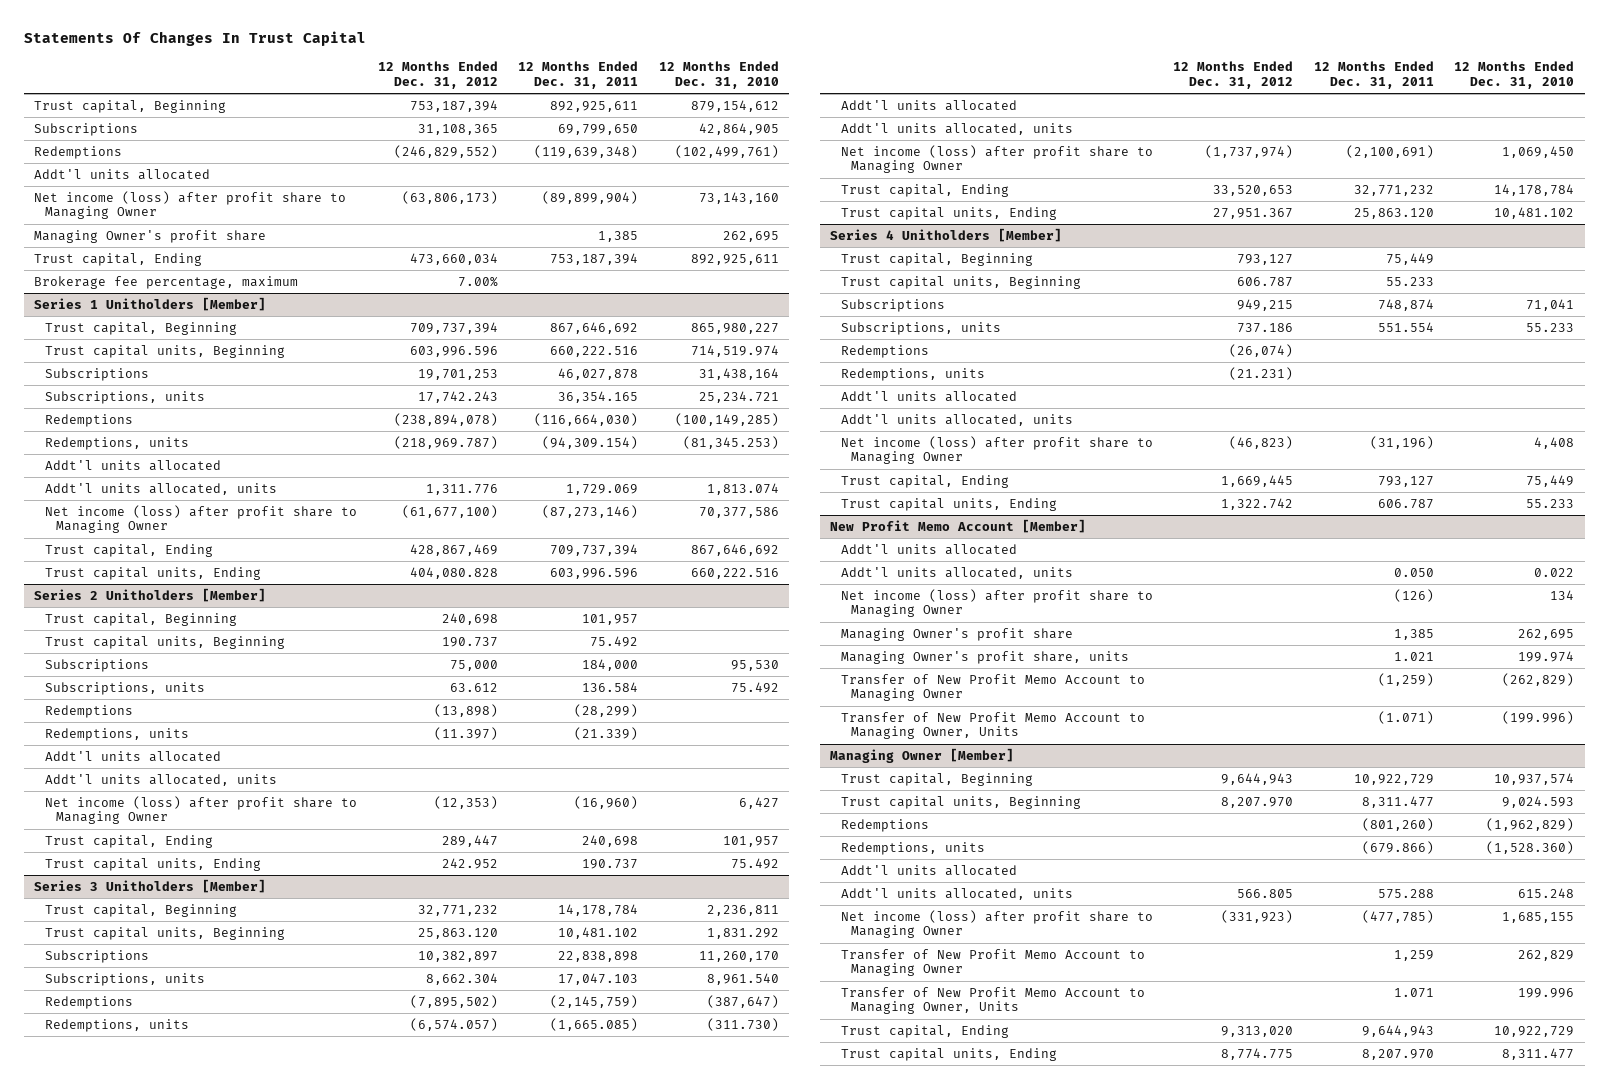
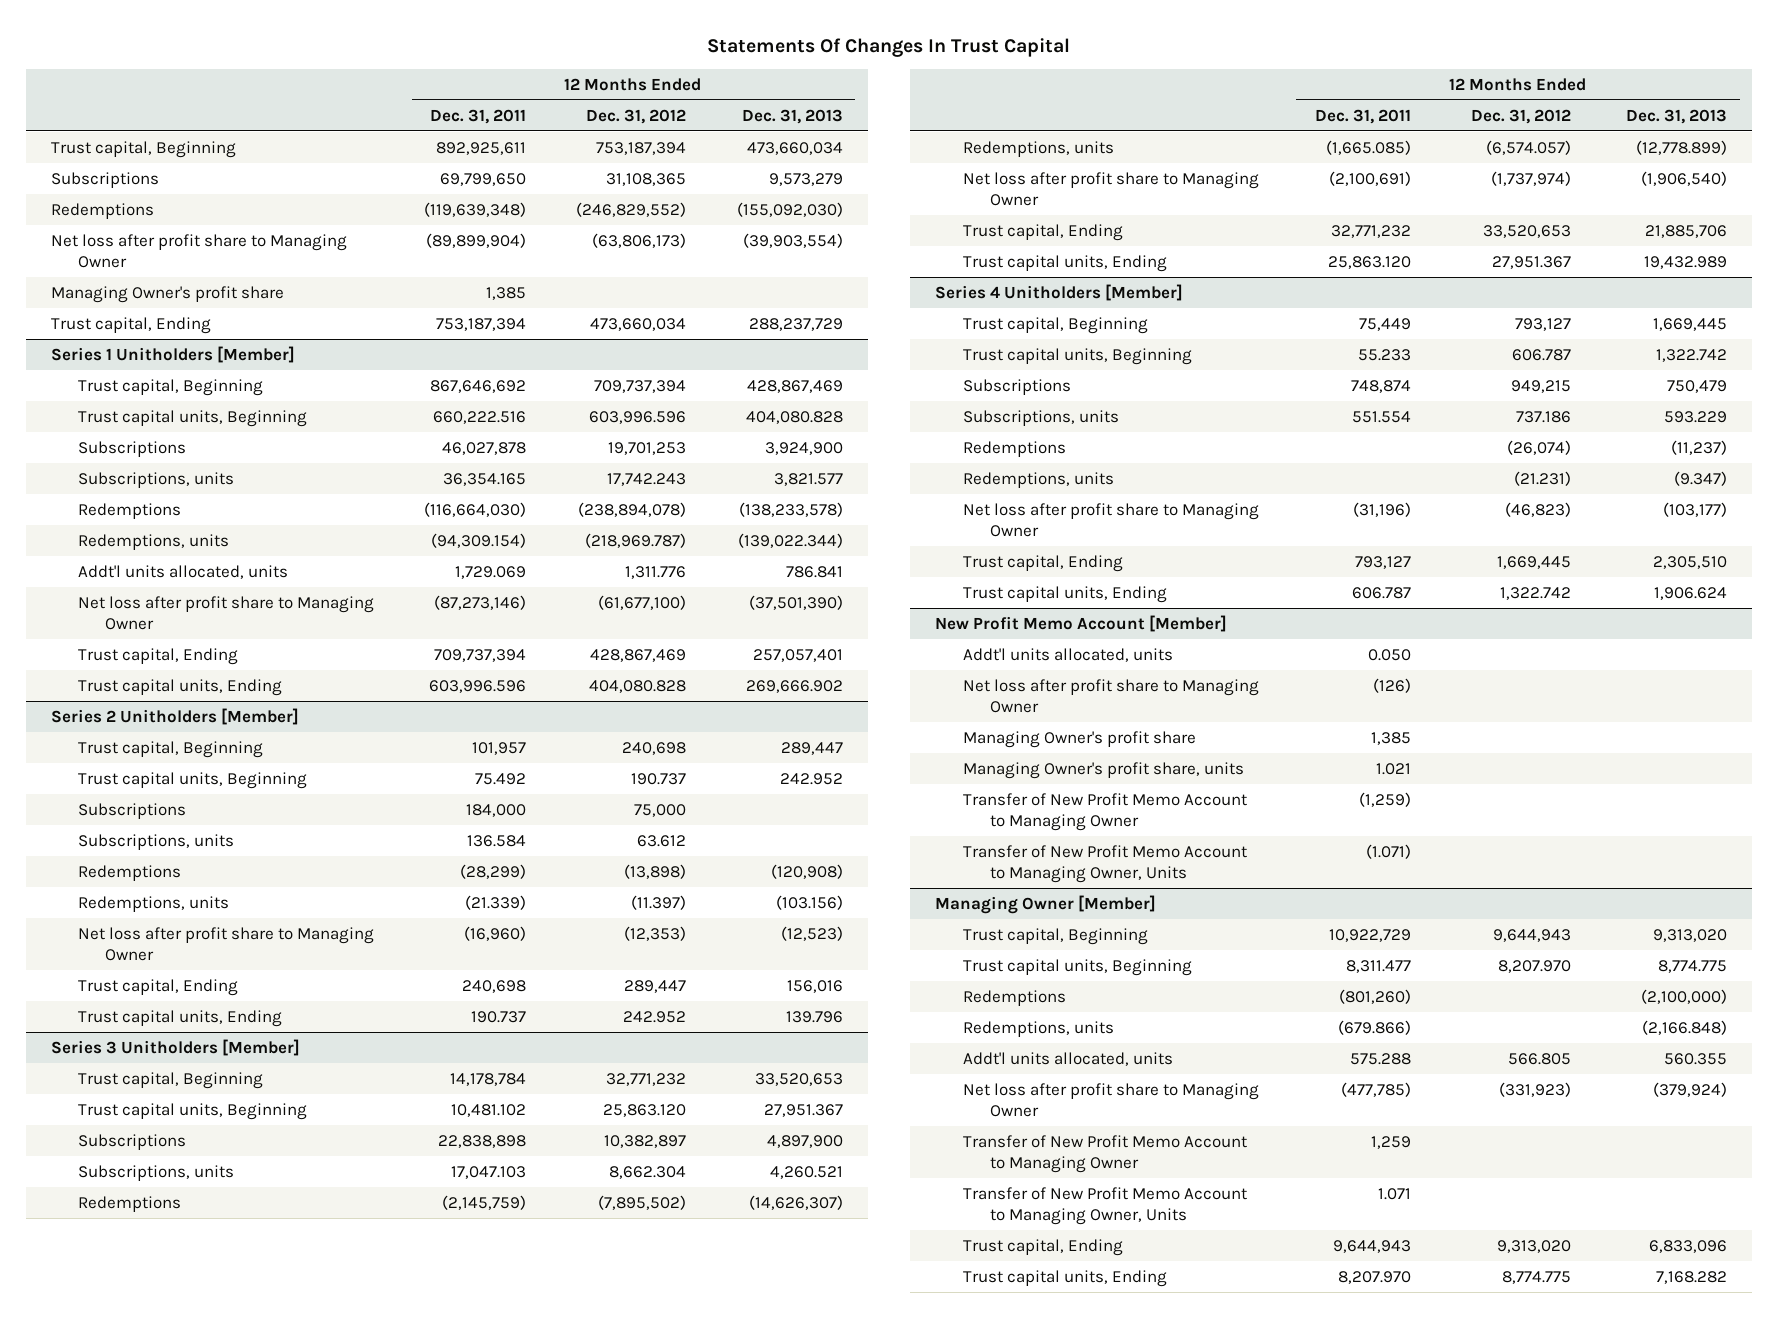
[658,61,779,89] 12 Months Ended Dec. 31, 2010 -> none
none -> [741,108,843,124] Dec. 31, 2013
[34,169,211,181] Addt'l units allocated -> none
[34,191,347,220] Net income (loss) after profit share to Managing Owner -> [50,233,347,268] Net loss after profit share to Managing Owner
[34,276,299,290] Brokerage fee percentage, maximum -> none
[44,460,221,472] Addt'l units allocated -> none
[44,505,357,534] Net income (loss) after profit share to Managing Owner -> [78,595,375,630] Net loss after profit share to Managing Owner
[44,751,221,763] Addt'l units allocated -> none
[44,774,277,787] Addt'l units allocated, units -> none
[44,796,357,825] Net income (loss) after profit share to Managing Owner -> [78,926,375,961] Net loss after profit share to Managing Owner
[840,100,1017,112] Addt'l units allocated -> none
[840,123,1073,136] Addt'l units allocated, units -> none
[840,145,1153,174] Net income (loss) after profit share to Managing Owner -> [962,171,1259,206] Net loss after profit share to Managing Owner
[840,391,1017,403] Addt'l units allocated -> none
[840,414,1073,427] Addt'l units allocated, units -> none
[840,436,1153,465] Net income (loss) after profit share to Managing Owner -> [962,502,1259,537] Net loss after profit share to Managing Owner
[840,544,1017,556] Addt'l units allocated -> none
[840,589,1153,618] Net income (loss) after profit share to Managing Owner -> [962,678,1259,713] Net loss after profit share to Managing Owner
[840,865,1017,877] Addt'l units allocated -> none
[840,910,1153,939] Net income (loss) after profit share to Managing Owner -> [962,1082,1259,1117] Net loss after profit share to Managing Owner

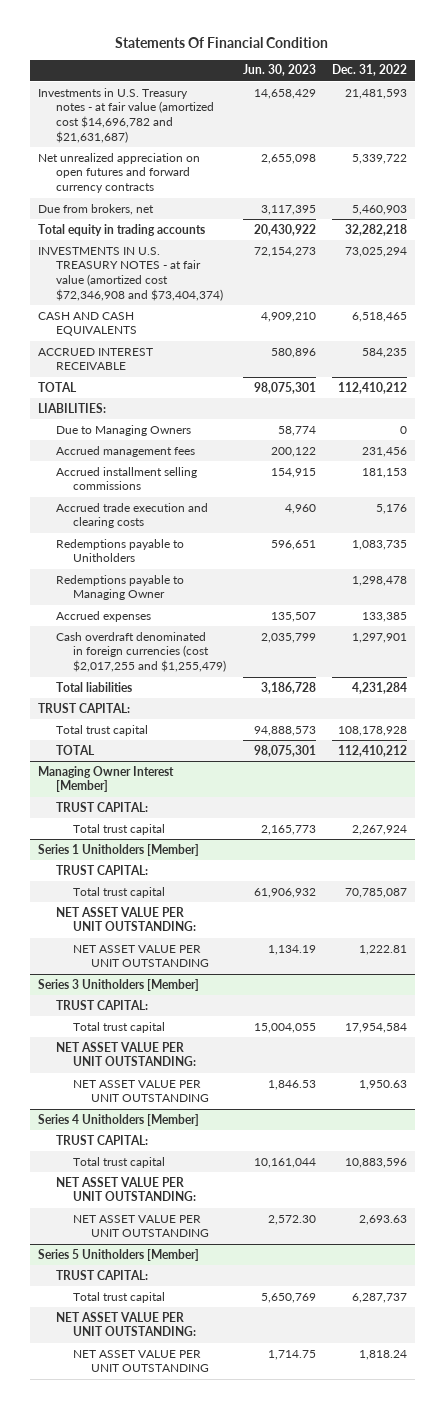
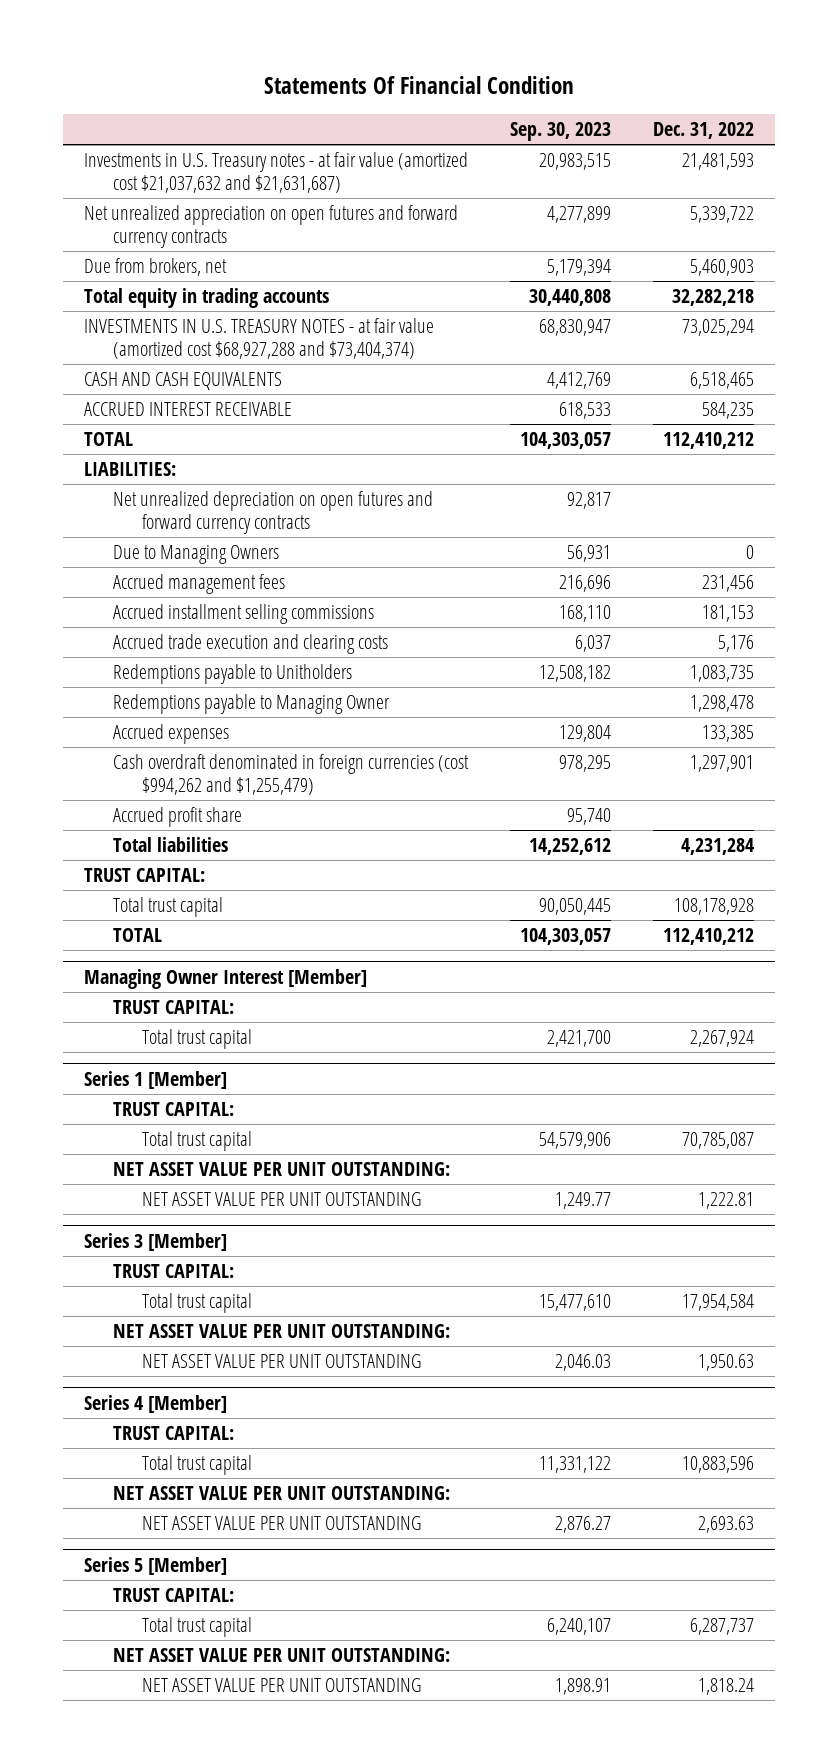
[242,64,316,77] Jun. 30, 2023 -> none
none -> [510,122,612,142] Sep. 30, 2023
[38,87,214,143] Investments in U.S. Treasury notes - at fair value (amortized cost $14,696,782 and $21,631,687) -> [84,152,469,194] Investments in U.S. Treasury notes - at fair value (amortized cost $21,037,632 and $21,631,687)
[38,246,223,301] INVESTMENTS IN U.S. TREASURY NOTES - at fair value (amortized cost $72,346,908 and $73,404,374) -> [84,318,435,360] INVESTMENTS IN U.S. TREASURY NOTES - at fair value (amortized cost $68,927,288 and $73,404,374)
none -> [112,491,433,535] Net unrealized depreciation on open futures and forward currency contracts
[55,631,227,673] Cash overdraft denominated in foreign currencies (cost $2,017,255 and $1,255,479) -> [112,754,469,796] Cash overdraft denominated in foreign currencies (cost $994,262 and $1,255,479)
none -> [112,807,242,828] Accrued profit share
[38,843,200,856] Series 1 Unitholders [Member] -> [84,1070,228,1089] Series 1 [Member]
[38,978,200,991] Series 3 Unitholders [Member] -> [84,1232,228,1251] Series 3 [Member]
[38,1113,200,1126] Series 4 Unitholders [Member] -> [84,1394,228,1413] Series 4 [Member]
[38,1248,200,1261] Series 5 Unitholders [Member] -> [84,1556,228,1575] Series 5 [Member]

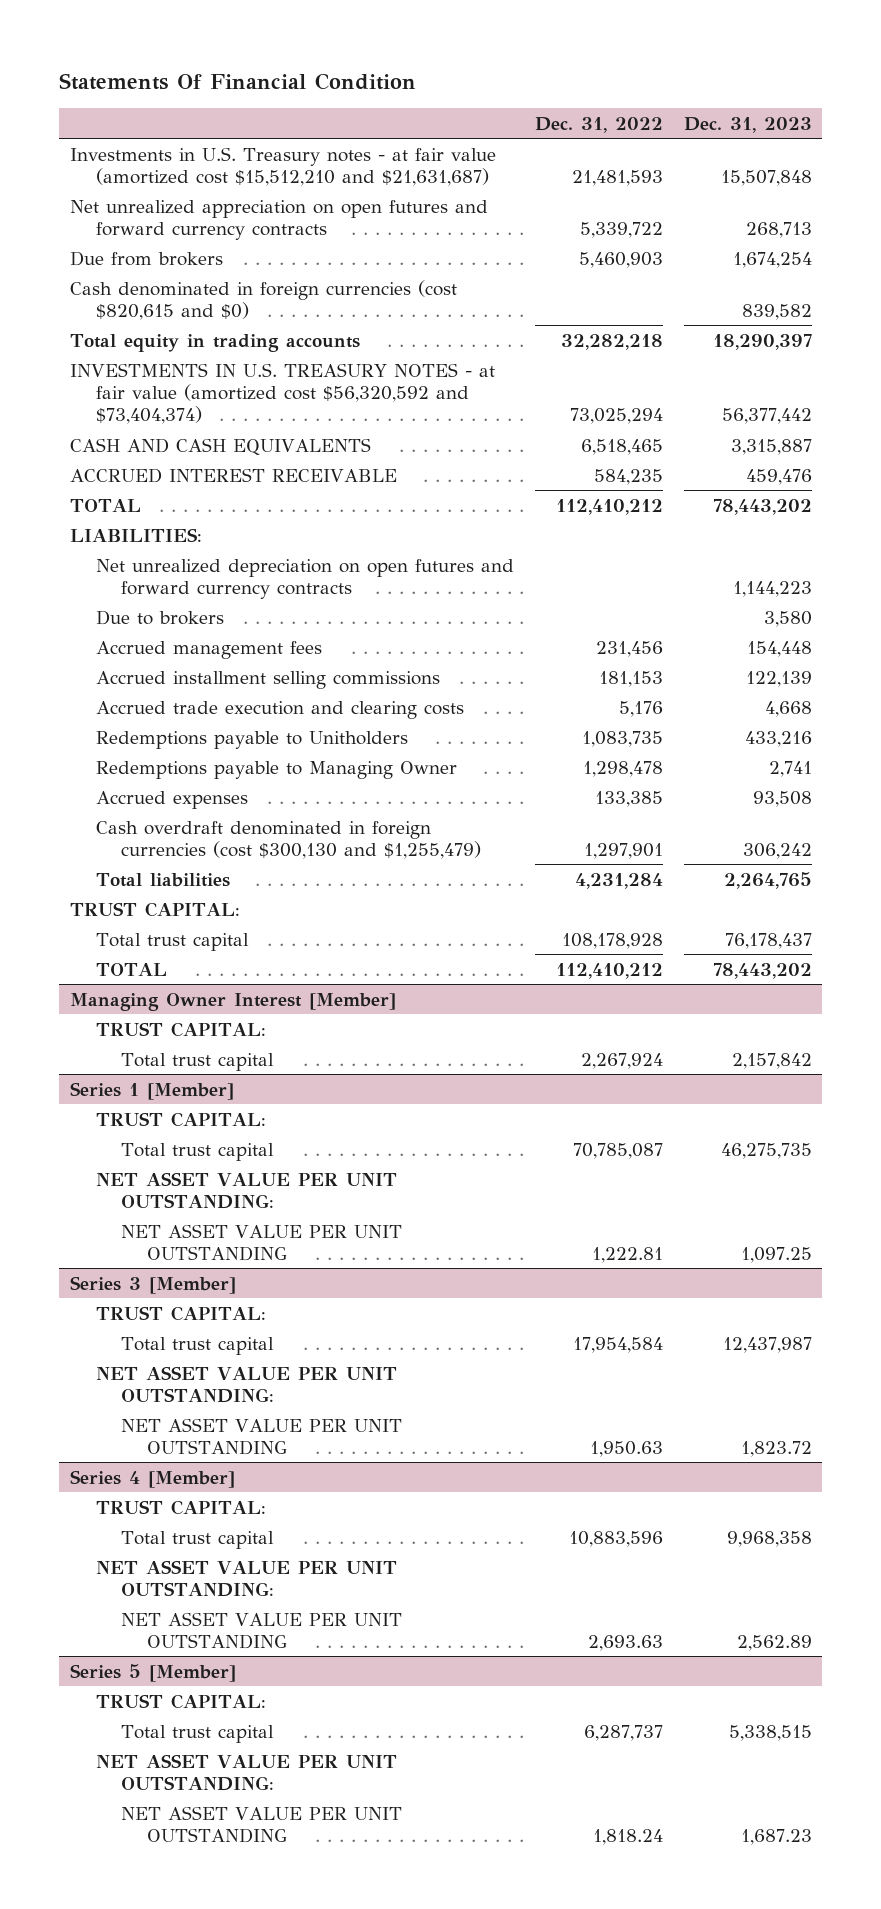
[510,122,612,142] Sep. 30, 2023 -> none
none -> [683,116,812,133] Dec. 31, 2023
[84,152,469,194] Investments in U.S. Treasury notes - at fair value (amortized cost $21,037,632 and $21,631,687) -> [69,146,496,186] Investments in U.S. Treasury notes - at fair value (amortized cost $15,512,210 and $21,631,687)
[84,258,228,277] Due from brokers, net -> [69,250,223,266] Due from brokers
none -> [69,279,457,320] Cash denominated in foreign currencies (cost $820,615 and $0)
[84,318,435,360] INVESTMENTS IN U.S. TREASURY NOTES - at fair value (amortized cost $68,927,288 and $73,404,374) -> [69,362,495,425] INVESTMENTS IN U.S. TREASURY NOTES - at fair value (amortized cost $56,320,592 and $73,404,374)
[112,545,279,565] Due to Managing Owners -> none
none -> [95,609,224,625] Due to brokers
[112,807,242,828] Accrued profit share -> none
[112,754,469,796] Cash overdraft denominated in foreign currencies (cost $994,262 and $1,255,479) -> [95,820,482,859] Cash overdraft denominated in foreign currencies (cost $300,130 and $1,255,479)

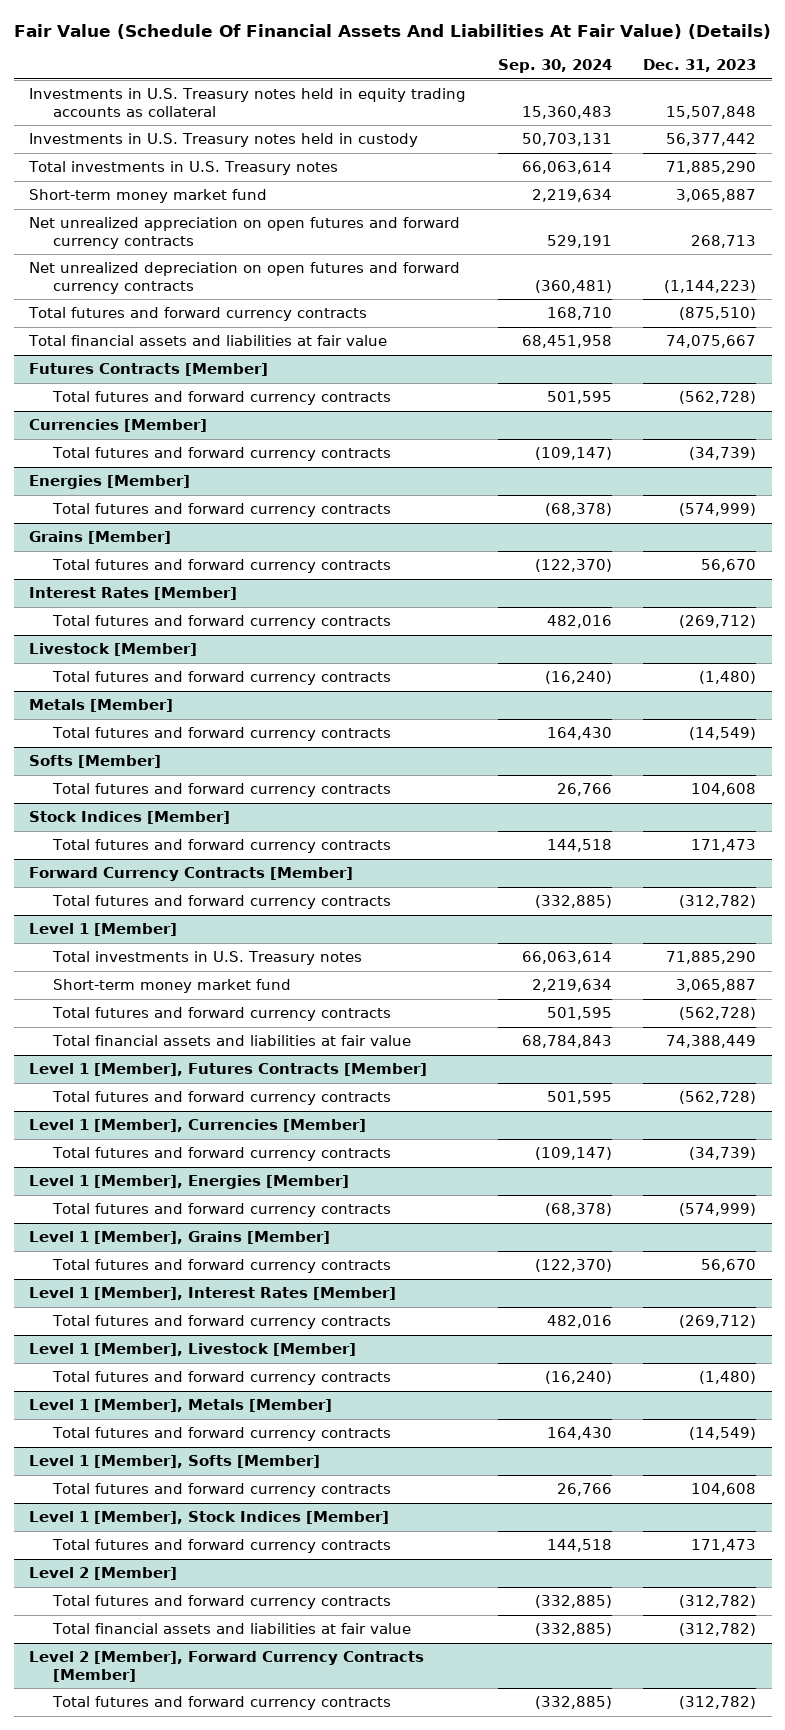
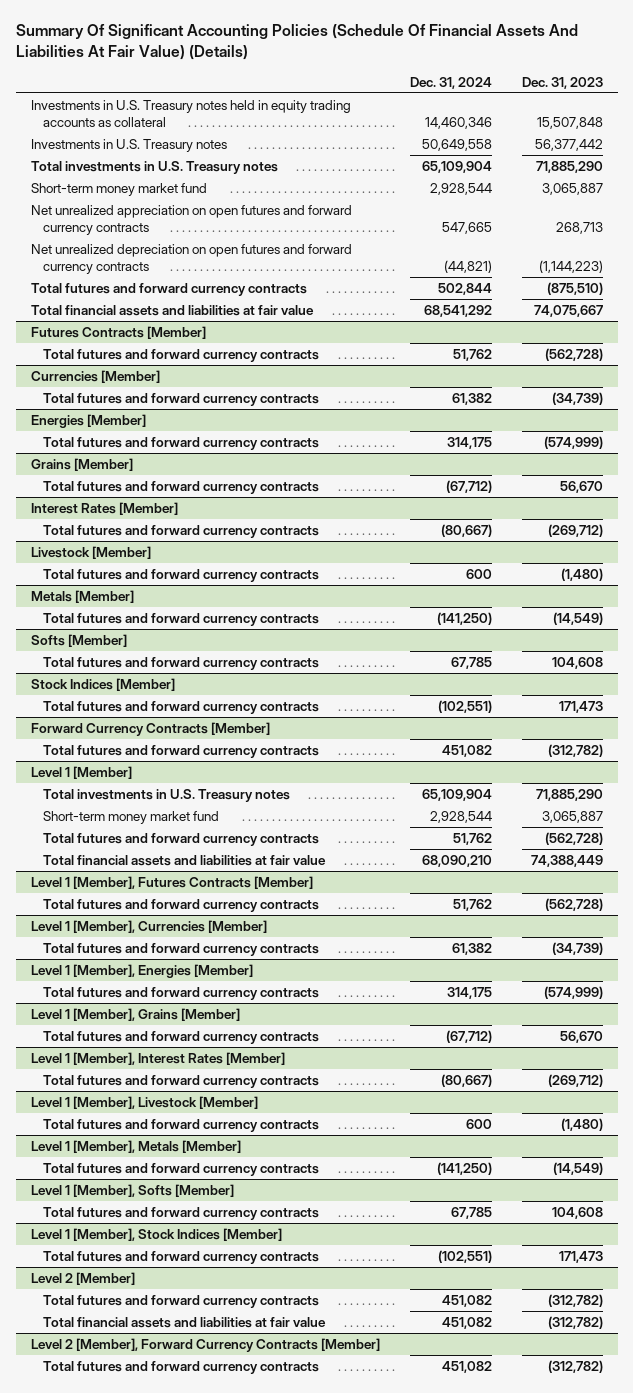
[13,23,771,39] Fair Value (Schedule Of Financial Assets And Liabilities At Fair Value) (Details) -> [15,24,578,61] Summary Of Significant Accounting Policies (Schedule Of Financial Assets And Liabilities At Fair Value) (Details)
[497,59,612,74] Sep. 30, 2024 -> none
none -> [409,76,492,89] Dec. 31, 2024
[29,133,419,148] Investments in U.S. Treasury notes held in custody -> [30,138,227,152] Investments in U.S. Treasury notes

